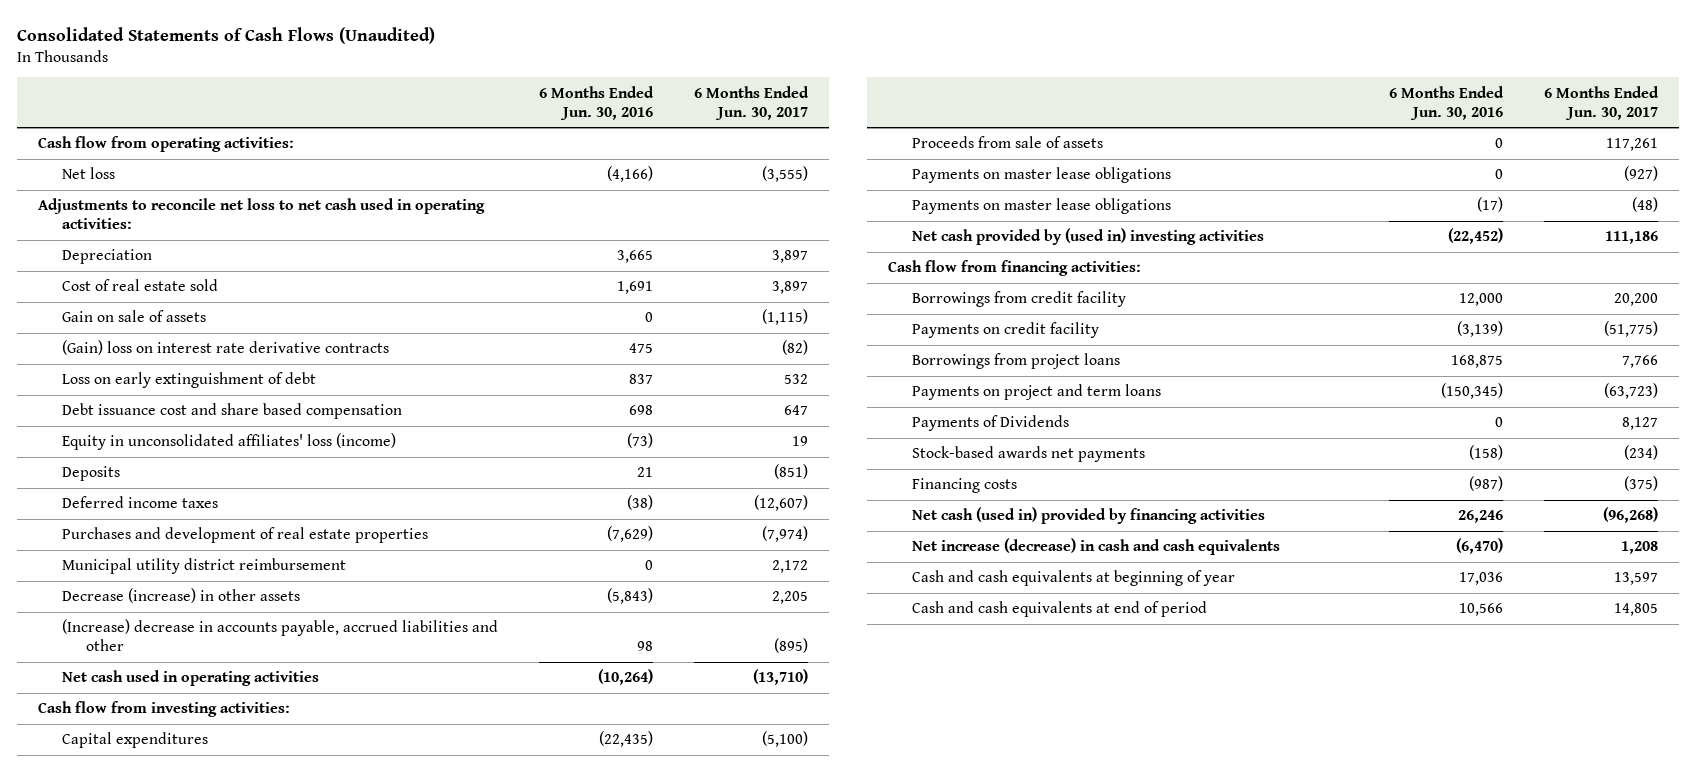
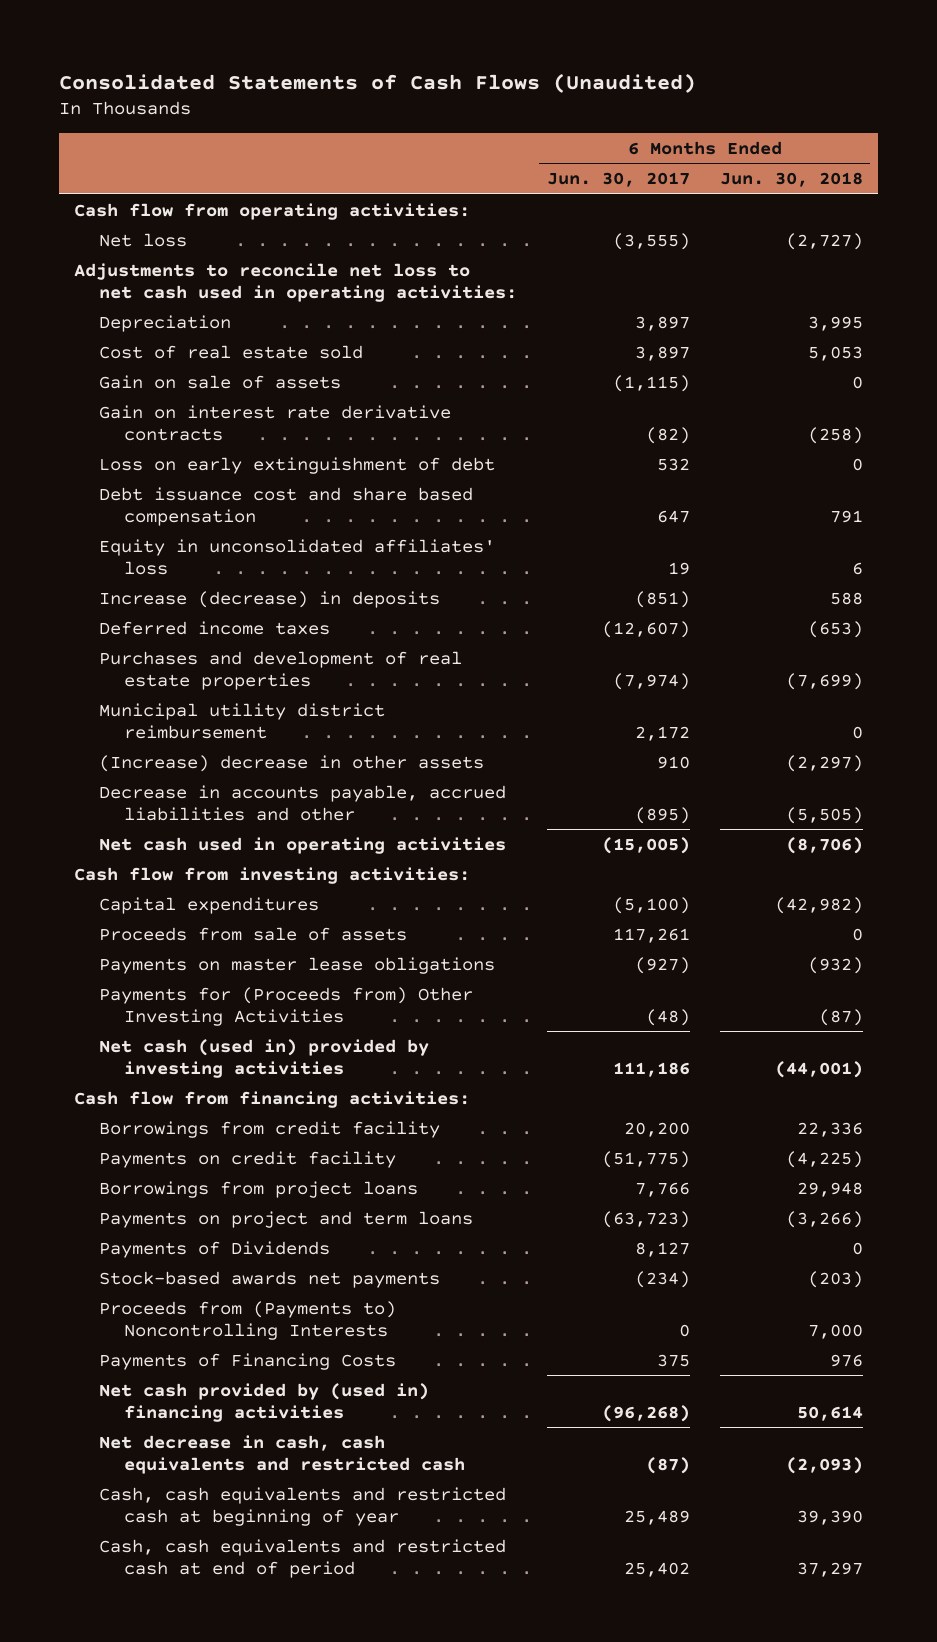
[538,85,654,120] 6 Months Ended Jun. 30, 2016 -> none
none -> [719,172,863,188] Jun. 30, 2018
[61,340,389,356] (Gain) loss on interest rate derivative contracts -> [99,404,452,441] Gain on interest rate derivative contracts
[61,433,396,451] Equity in unconsolidated affiliates' loss (income) -> [99,538,496,575] Equity in unconsolidated affiliates' loss
[61,466,120,482] Deposits -> [99,590,441,608] Increase (decrease) in deposits
[61,588,300,604] Decrease (increase) in other assets -> [99,754,485,772] (Increase) decrease in other assets
[771,591,808,605] 2,205 -> [656,755,690,769] 910
[61,619,498,652] (Increase) decrease in accounts payable, accrued liabilities and other -> [99,784,507,821] Decrease in accounts payable, accrued liabilities and other
[752,669,808,686] (13,710) -> [601,836,690,854] (15,005)
[911,198,1171,215] Payments on master lease obligations -> [99,986,474,1026] Payments for (Proceeds from) Other Investing Activities
[911,228,1264,246] Net cash provided by (used in) investing activities -> [99,1038,430,1078] Net cash (used in) provided by investing activities
none -> [99,1300,397,1340] Proceeds from (Payments to) Noncontrolling Interests
[911,478,1017,494] Financing costs -> [99,1352,397,1370] Payments of Financing Costs
[1624,476,1659,492] (375) -> [656,1353,690,1367] 375
[911,507,1265,525] Net cash (used in) provided by financing activities -> [99,1382,430,1422] Net cash provided by (used in) financing activities
[911,538,1280,556] Net increase (decrease) in cash and cash equivalents -> [99,1434,466,1474] Net decrease in cash, cash equivalents and restricted cash
[1621,541,1659,555] 1,208 -> [645,1456,690,1474] (87)
[911,570,1235,587] Cash and cash equivalents at beginning of year -> [99,1486,507,1526] Cash, cash equivalents and restricted cash at beginning of year
[1614,572,1659,586] 13,597 -> [623,1509,690,1525] 25,489
[911,601,1207,618] Cash and cash equivalents at end of period -> [99,1538,507,1578] Cash, cash equivalents and restricted cash at end of period
[1614,603,1659,617] 14,805 -> [623,1561,690,1577] 25,402

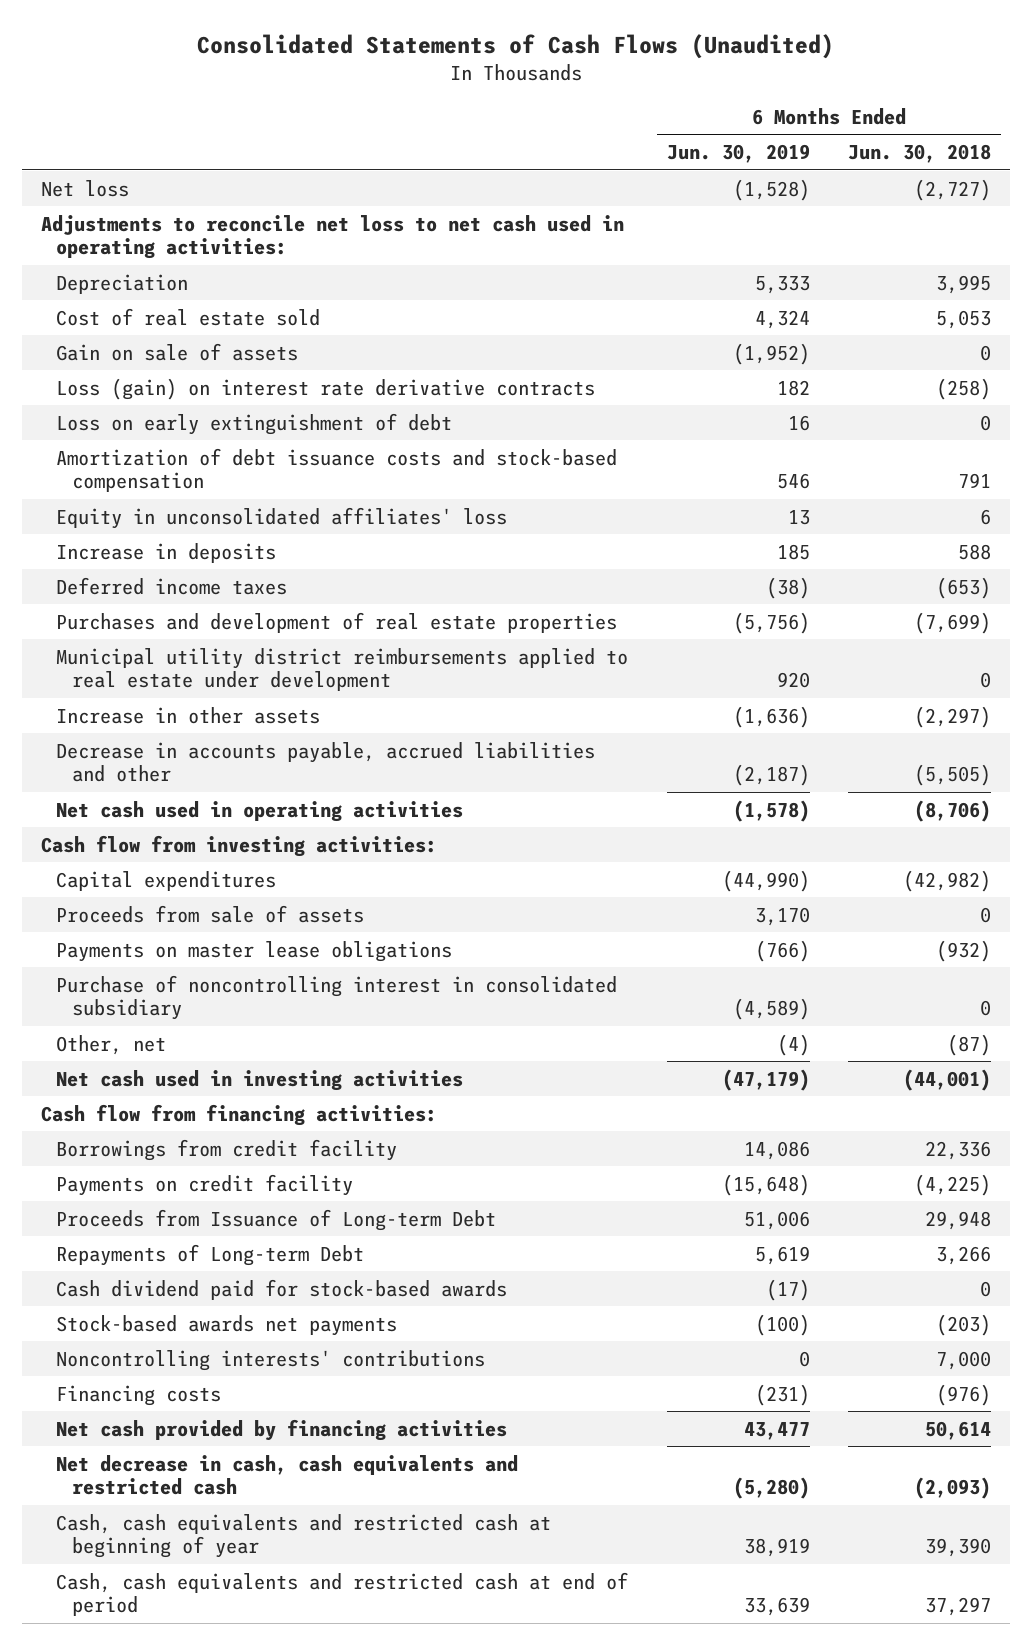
[546,172,690,188] Jun. 30, 2017 -> none
none -> [666,144,810,164] Jun. 30, 2019
[74,202,471,220] Cash flow from operating activities: -> none
[99,404,452,441] Gain on interest rate derivative contracts -> [56,377,596,400] Loss (gain) on interest rate derivative contracts
[99,486,474,526] Debt issuance cost and share based compensation -> [56,447,618,493] Amortization of debt issuance costs and stock-based compensation
[99,590,441,608] Increase (decrease) in deposits -> [56,542,277,563] Increase in deposits
[99,702,386,739] Municipal utility district reimbursement -> [56,647,629,692] Municipal utility district reimbursements applied to real estate under development
[99,754,485,772] (Increase) decrease in other assets -> [56,706,321,724] Increase in other assets
none -> [56,974,618,1021] Purchase of noncontrolling interest in consolidated subsidiary
[99,986,474,1026] Payments for (Proceeds from) Other Investing Activities -> [56,1034,167,1055] Other, net
[99,1038,430,1078] Net cash (used in) provided by investing activities -> [56,1069,464,1091] Net cash used in investing activities
[99,1210,474,1228] Payments on project and term loans -> none
[99,1180,419,1198] Borrowings from project loans -> [56,1208,497,1231] Proceeds from Issuance of Long-term Debt
none -> [56,1243,365,1266] Repayments of Long-term Debt
[99,1240,331,1258] Payments of Dividends -> [56,1278,508,1300] Cash dividend paid for stock-based awards
[99,1300,397,1340] Proceeds from (Payments to) Noncontrolling Interests -> [56,1349,486,1371] Noncontrolling interests' contributions
[99,1352,397,1370] Payments of Financing Costs -> [56,1384,222,1406] Financing costs
[829,1353,863,1367] 976 -> [935,1383,991,1406] (976)
[99,1382,430,1422] Net cash provided by (used in) financing activities -> [56,1418,508,1441] Net cash provided by financing activities

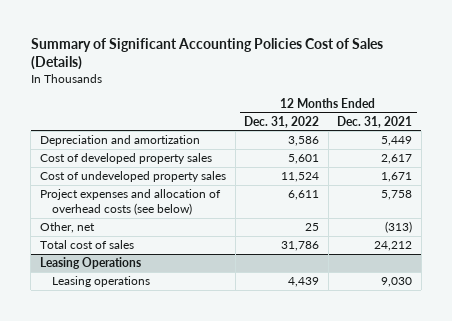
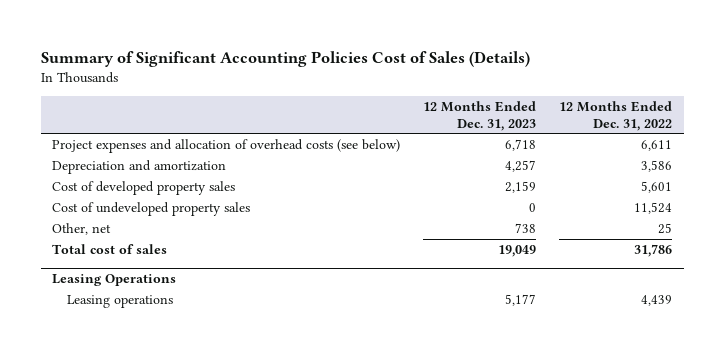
[337,115,413,128] Dec. 31, 2021 -> none
none -> [423,101,537,131] 12 Months Ended Dec. 31, 2023
[40,189,222,216] Project expenses and allocation of overhead costs (see below) -> [52,139,401,154] Project expenses and allocation of overhead costs (see below)

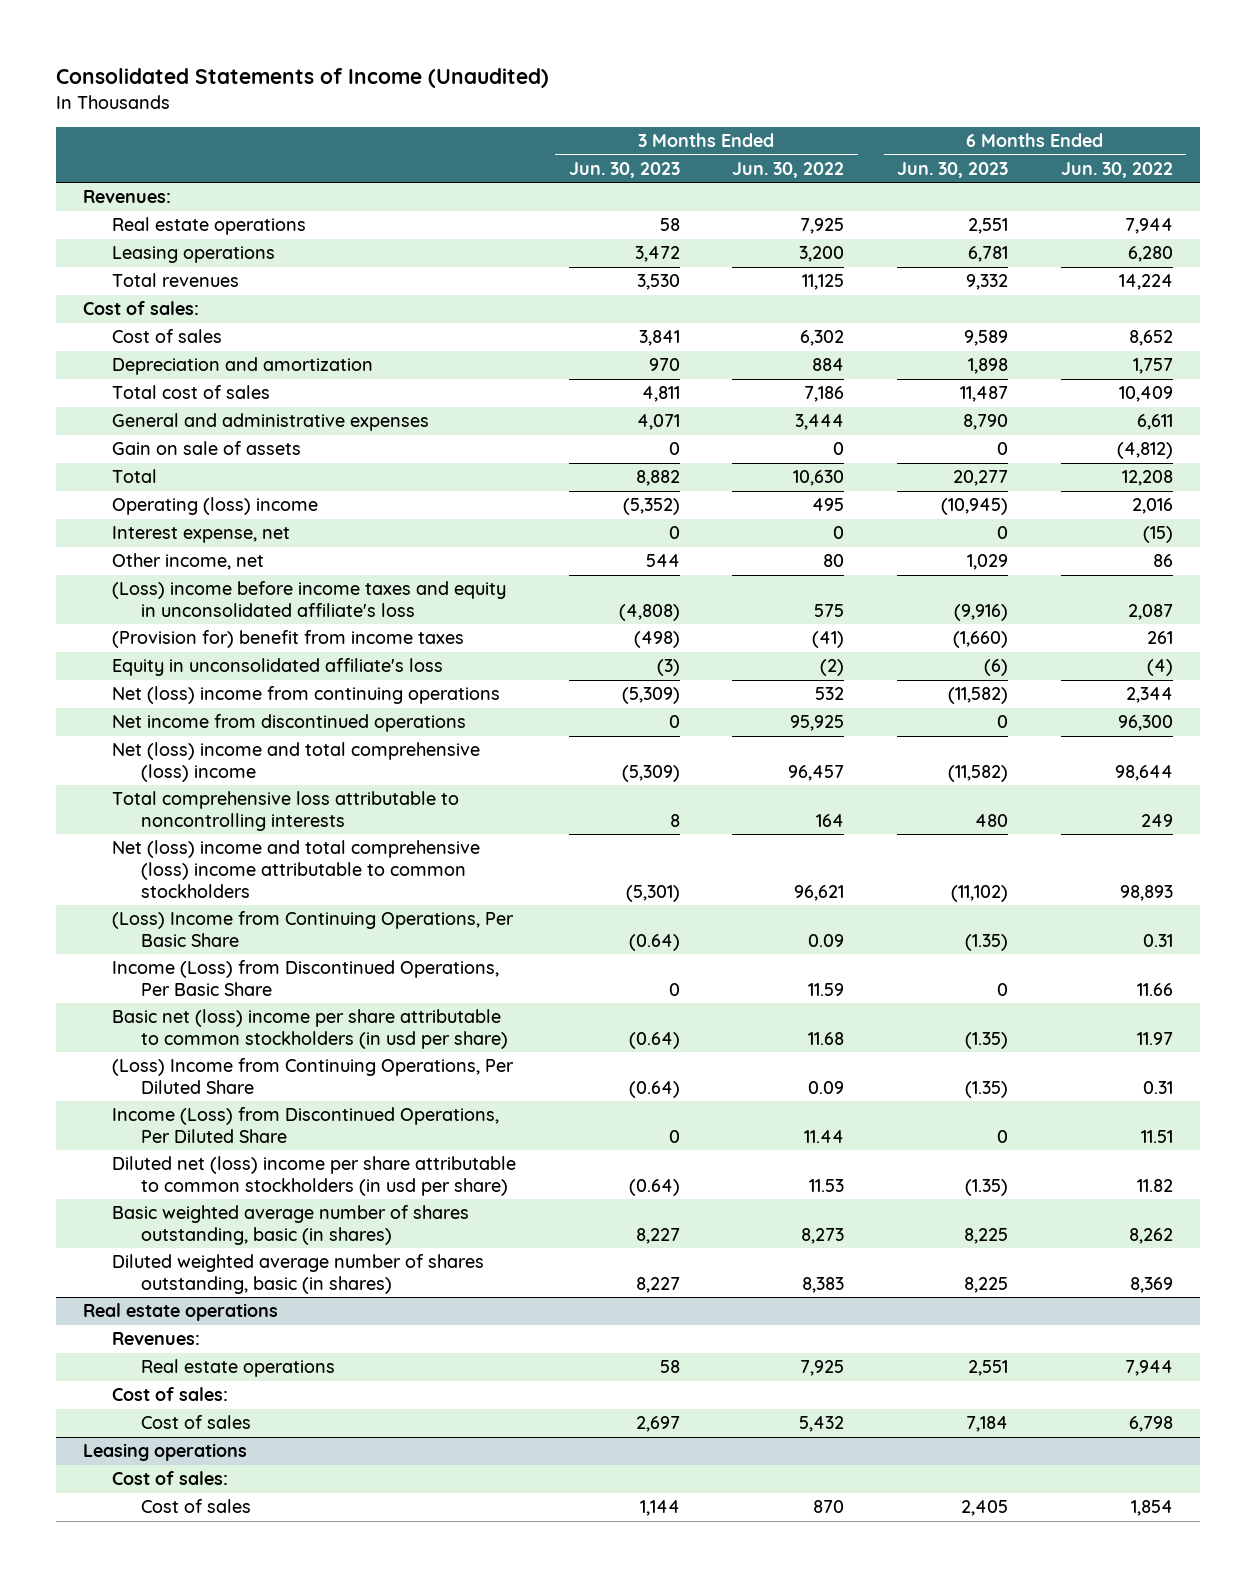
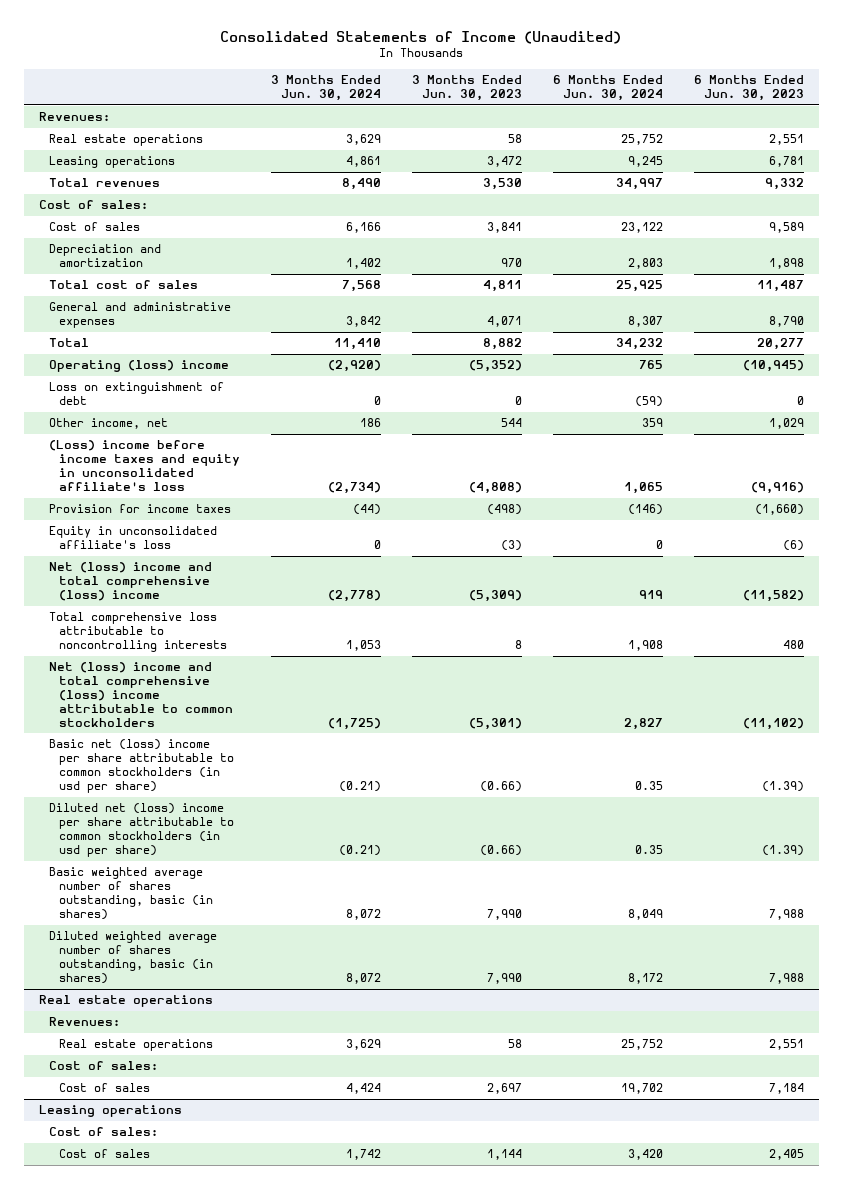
[732,161,845,178] Jun. 30, 2022 -> none
[1061,161,1174,178] Jun. 30, 2022 -> none
none -> [271,75,382,102] 3 Months Ended Jun. 30, 2024
none -> [552,75,663,102] 6 Months Ended Jun. 30, 2024
[111,441,301,456] Gain on sale of assets -> none
[111,526,290,544] Interest expense, net -> none
none -> [49,382,225,406] Loss on extinguishment of debt
[111,630,464,649] (Provision for) benefit from income taxes -> [49,504,232,514] Provision for income taxes
[111,686,500,705] Net (loss) income from continuing operations -> none
[111,714,466,733] Net income from discontinued operations -> none
[111,911,514,947] (Loss) Income from Continuing Operations, Per Basic Share -> none
[111,960,499,996] Income (Loss) from Discontinued Operations, Per Basic Share -> none
[111,1058,514,1094] (Loss) Income from Continuing Operations, Per Diluted Share -> none
[111,1107,499,1143] Income (Loss) from Discontinued Operations, Per Diluted Share -> none
[628,1031,680,1049] (0.64) -> [480,780,523,792] (0.66)
[965,1031,1009,1049] (1.35) -> [761,780,804,792] (1.39)
[628,1178,680,1196] (0.64) -> [480,844,523,856] (0.66)
[965,1178,1009,1196] (1.35) -> [761,844,804,856] (1.39)
[635,1227,680,1244] 8,227 -> [487,908,523,920] 7,990
[964,1227,1009,1244] 8,225 -> [768,908,804,920] 7,988
[635,1276,680,1293] 8,227 -> [487,972,523,984] 7,990
[964,1276,1009,1293] 8,225 -> [768,972,804,984] 7,988

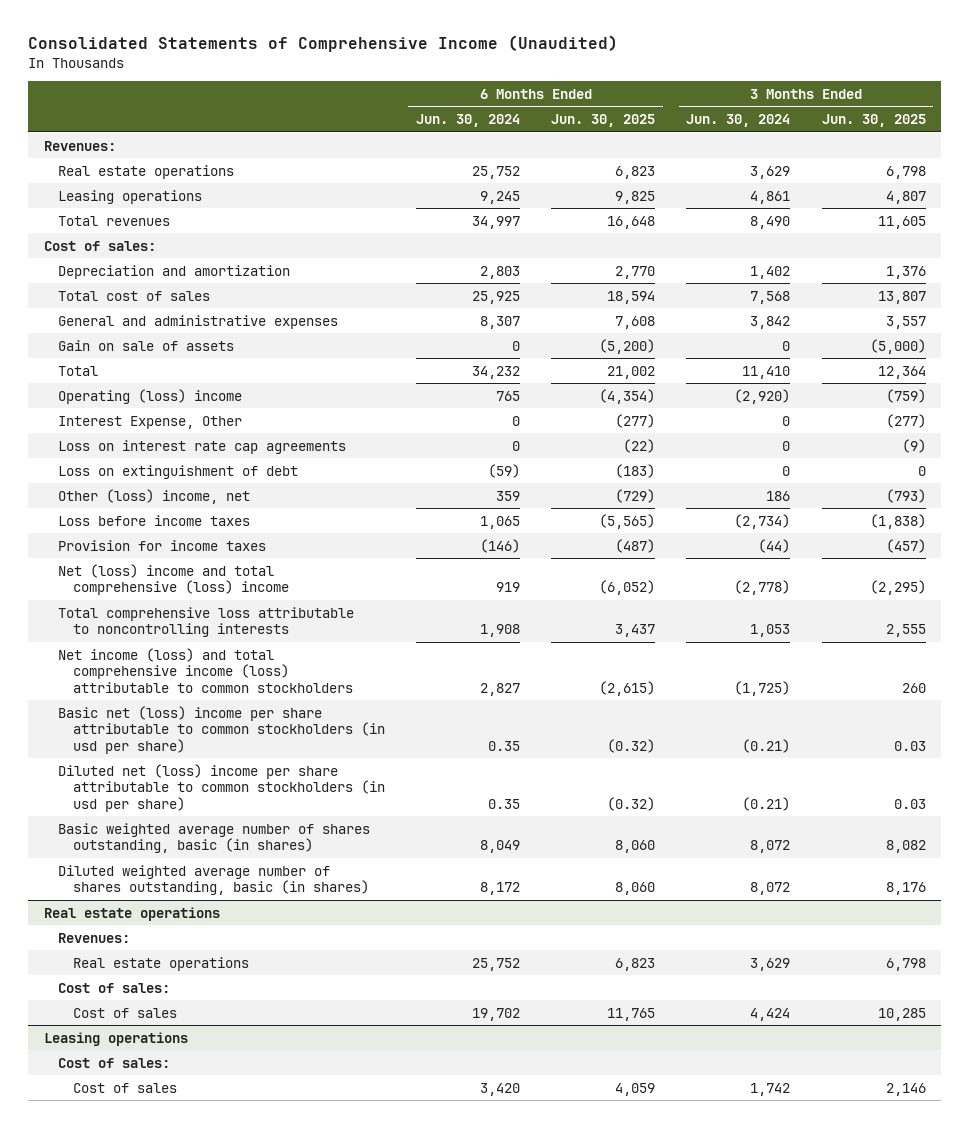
[220,30,622,44] Consolidated Statements of Income (Unaudited) -> [28,35,619,53] Consolidated Statements of Comprehensive Income (Unaudited)
[412,75,523,102] 3 Months Ended Jun. 30, 2023 -> none
[693,75,804,102] 6 Months Ended Jun. 30, 2023 -> none
none -> [551,113,656,127] Jun. 30, 2025
none -> [821,113,926,127] Jun. 30, 2025
[49,222,141,232] Cost of sales -> none
none -> [58,339,235,351] Gain on sale of assets
none -> [58,415,243,429] Interest Expense, Other
none -> [58,439,347,454] Loss on interest rate cap agreements
[49,418,169,430] Other income, net -> [58,488,251,504] Other (loss) income, net
[49,440,241,491] (Loss) income before income taxes and equity in unconsolidated affiliate's loss -> [58,514,251,526] Loss before income taxes
[49,526,218,550] Equity in unconsolidated affiliate's loss -> none
[49,662,234,727] Net (loss) income and total comprehensive (loss) income attributable to common stockholders -> [58,647,353,693] Net income (loss) and total comprehensive income (loss) attributable to common stockholders

